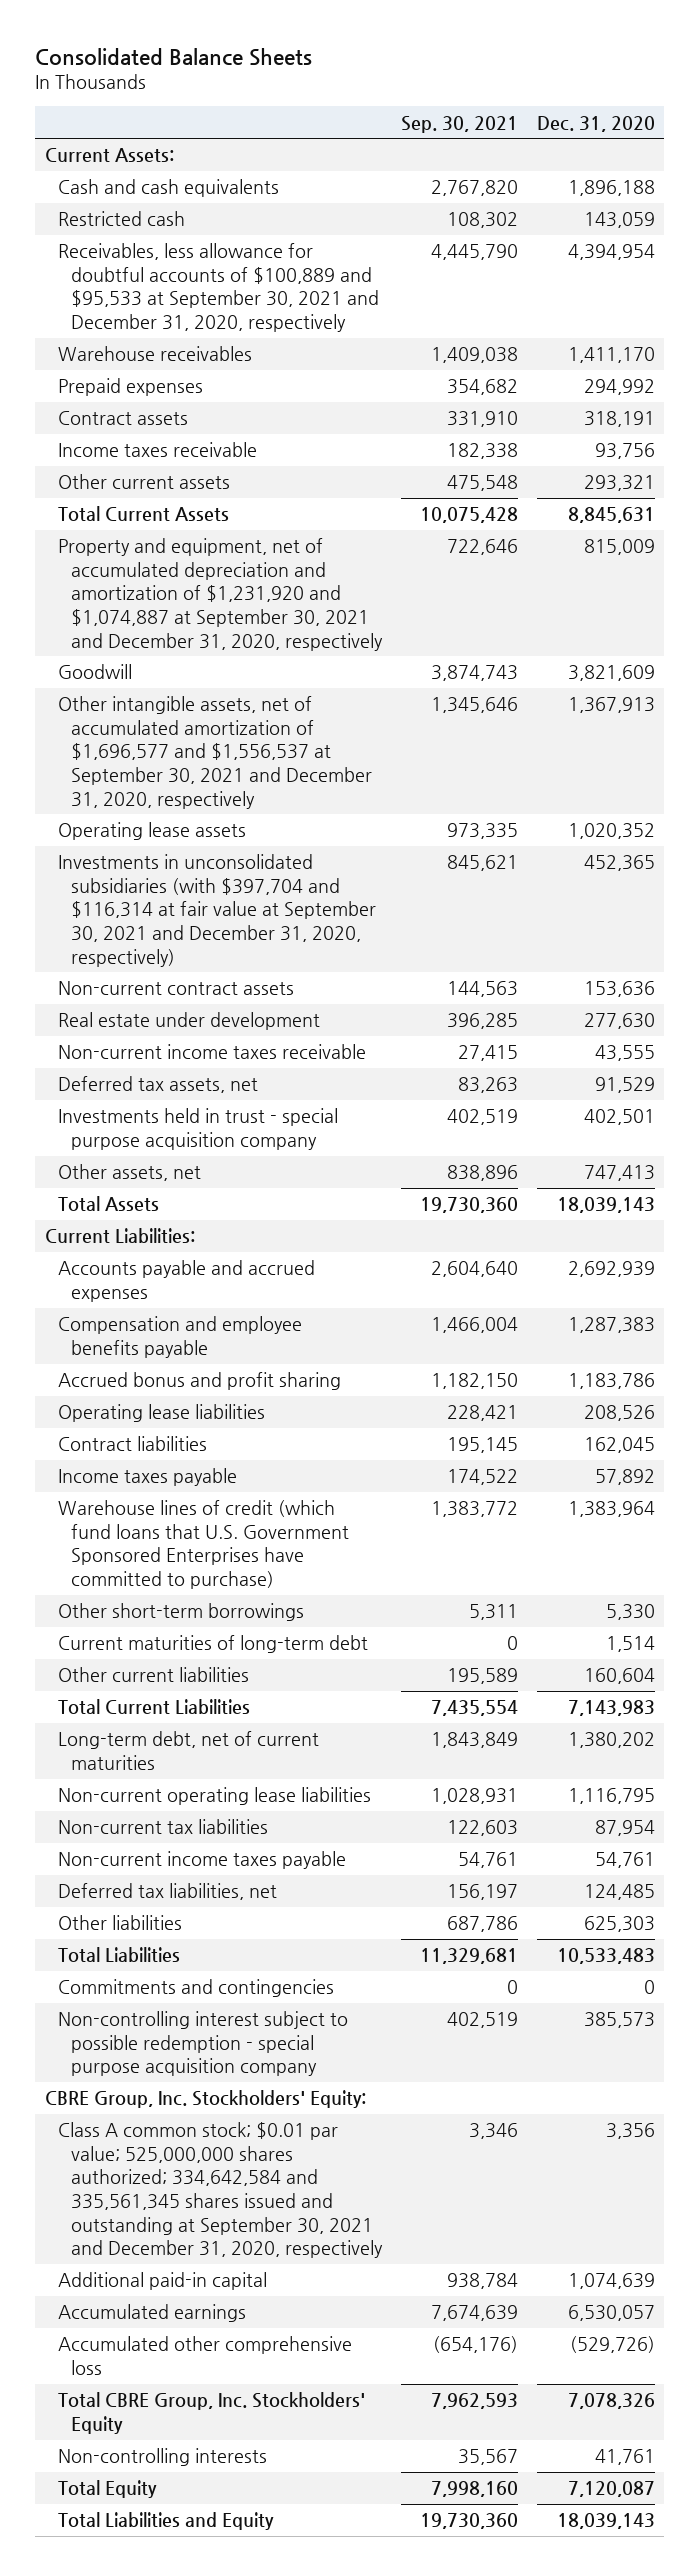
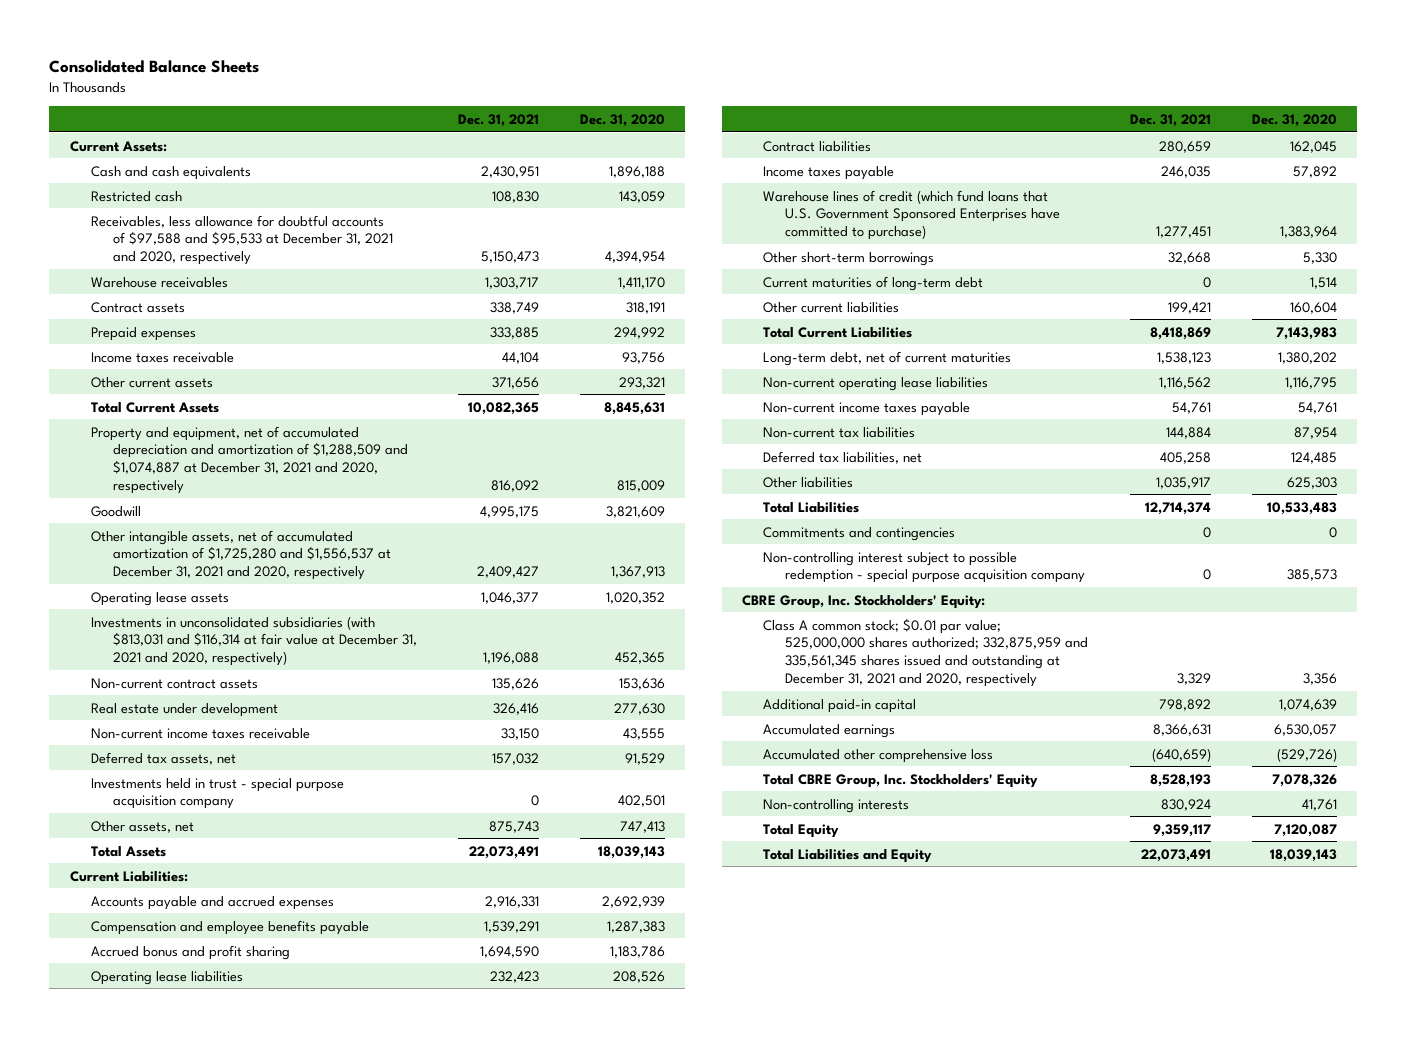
[400,115,518,133] Sep. 30, 2021 -> none
none -> [457,113,539,127] Dec. 31, 2021
[58,243,380,333] Receivables, less allowance for doubtful accounts of $100,889 and $95,533 at September 30, 2021 and December 31, 2020, respectively -> [91,214,393,266] Receivables, less allowance for doubtful accounts of $97,588 and $95,533 at December 31, 2021 and 2020, respectively
[58,378,204,397] Prepaid expenses -> [91,326,197,341] Prepaid expenses
[58,538,384,651] Property and equipment, net of accumulated depreciation and amortization of $1,231,920 and $1,074,887 at September 30, 2021 and December 31, 2020, respectively -> [91,425,408,495] Property and equipment, net of accumulated depreciation and amortization of $1,288,509 and $1,074,887 at December 31, 2021 and 2020, respectively
[58,696,373,809] Other intangible assets, net of accumulated amortization of $1,696,577 and $1,556,537 at September 30, 2021 and December 31, 2020, respectively -> [91,529,391,581] Other intangible assets, net of accumulated amortization of $1,725,280 and $1,556,537 at December 31, 2021 and 2020, respectively
[58,854,377,967] Investments in unconsolidated subsidiaries (with $397,704 and $116,314 at fair value at September 30, 2021 and December 31, 2020, respectively) -> [91,615,417,667] Investments in unconsolidated subsidiaries (with $813,031 and $116,314 at fair value at December 31, 2021 and 2020, respectively)
[58,1819,269,1835] Non-current tax liabilities -> [763,426,916,438] Non-current tax liabilities
[58,2122,384,2259] Class A common stock; $0.01 par value; 525,000,000 shares authorized; 334,642,584 and 335,561,345 shares issued and outstanding at September 30, 2021 and December 31, 2020, respectively -> [763,617,1088,688] Class A common stock; $0.01 par value; 525,000,000 shares authorized; 332,875,959 and 335,561,345 shares issued and outstanding at December 31, 2021 and 2020, respectively

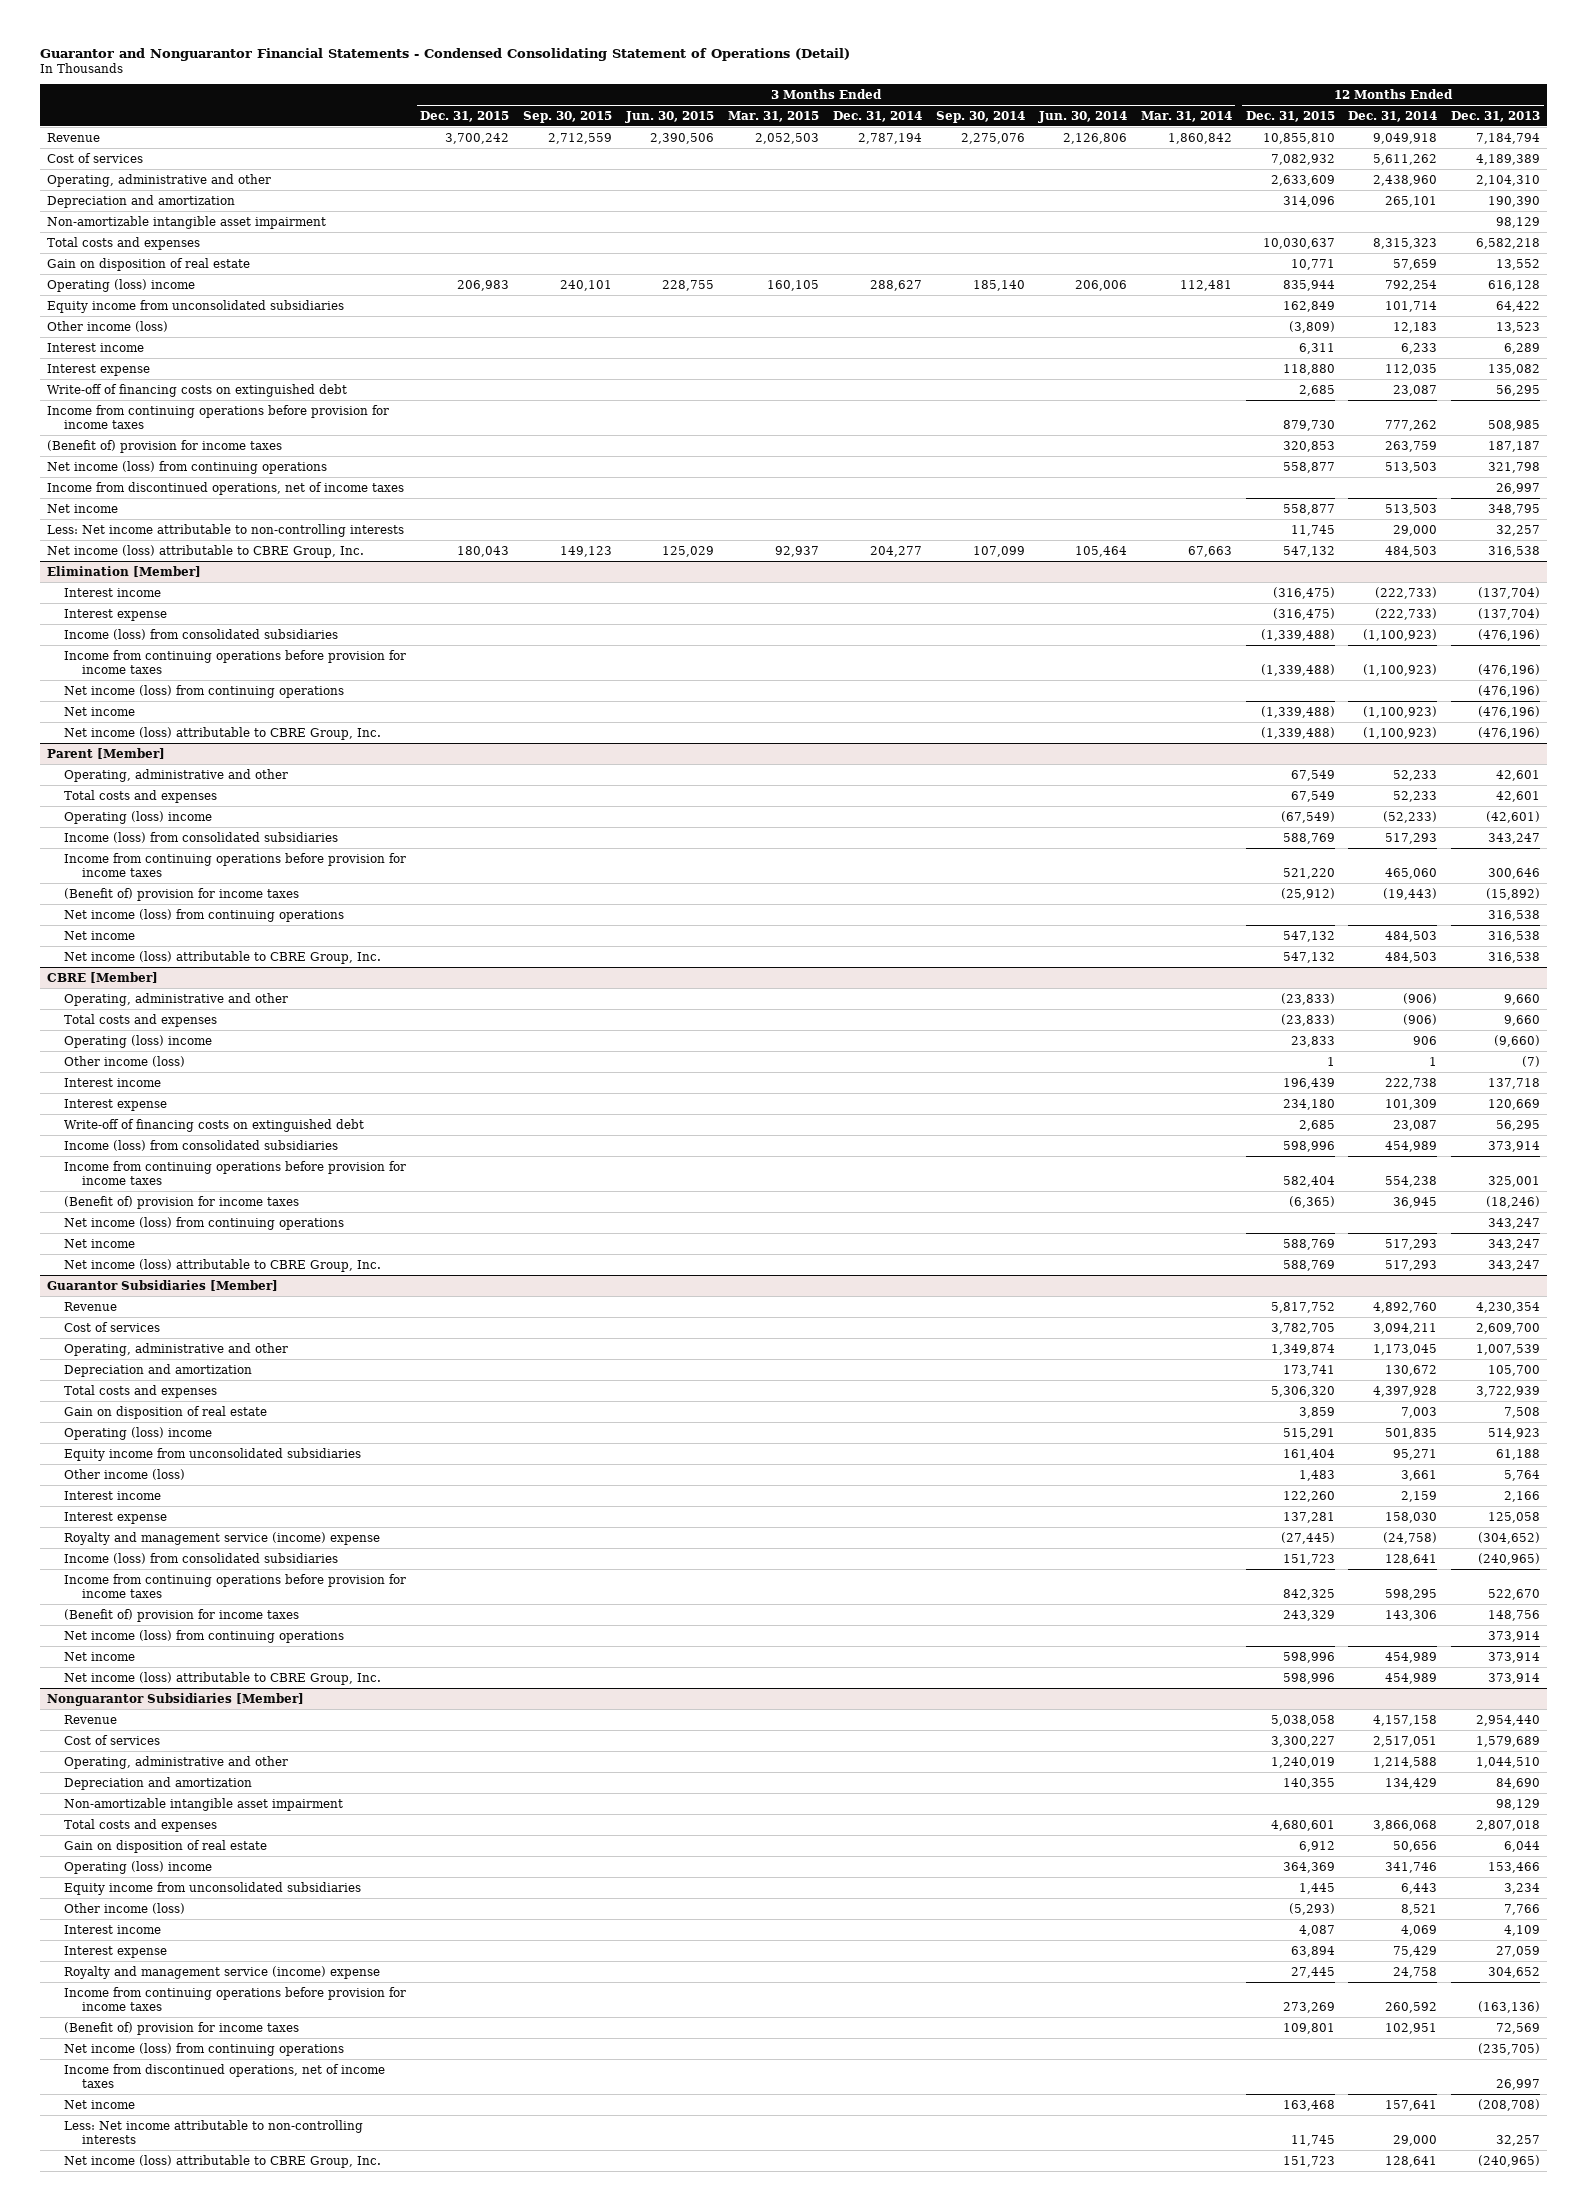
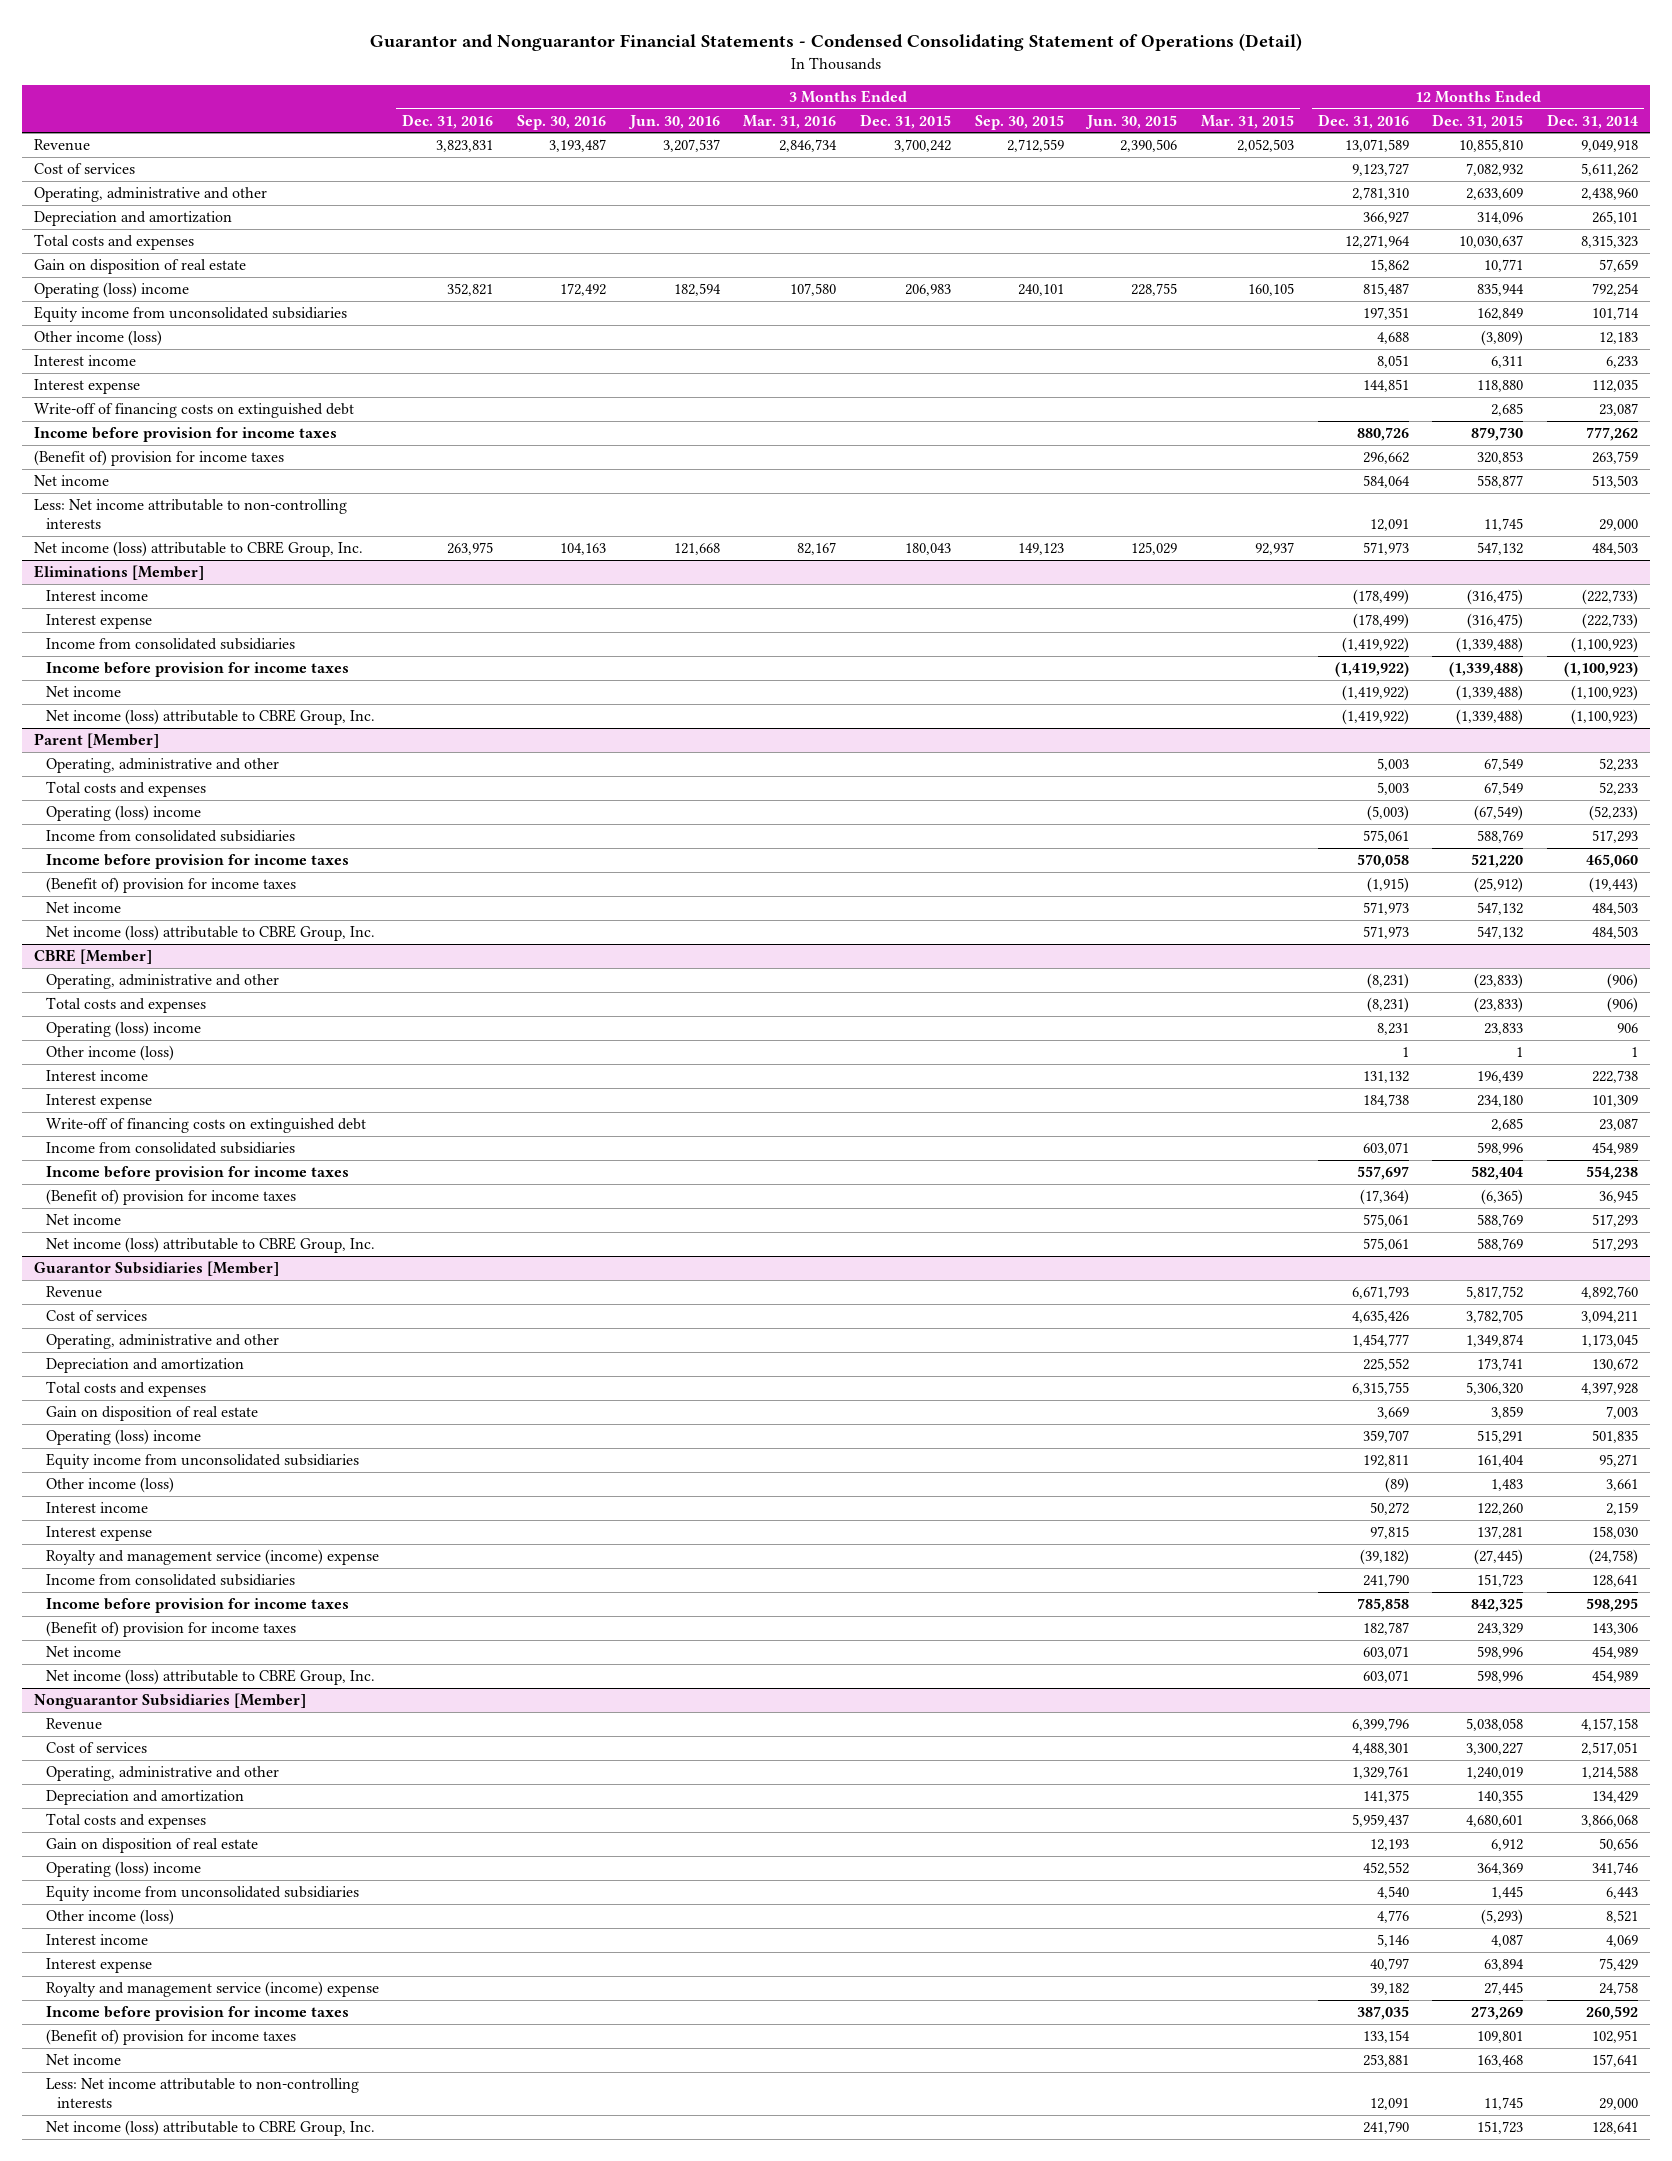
[832,110,922,122] Dec. 31, 2014 -> none
[935,110,1025,123] Sep. 30, 2014 -> none
[1037,110,1127,123] Jun. 30, 2014 -> none
[1140,110,1232,122] Mar. 31, 2014 -> none
[1451,110,1541,122] Dec. 31, 2013 -> none
none -> [402,113,494,129] Dec. 31, 2016
none -> [517,114,607,130] Sep. 30, 2016
none -> [627,114,720,129] Jun. 30, 2016
none -> [743,114,837,129] Mar. 31, 2016
none -> [1317,113,1409,129] Dec. 31, 2016
[46,215,326,229] Non-amortizable intangible asset impairment -> none
[46,404,389,429] Income from continuing operations before provision for income taxes -> [34,427,338,443] Income before provision for income taxes
[46,460,327,474] Net income (loss) from continuing operations -> none
[46,481,404,495] Income from discontinued operations, net of income taxes -> none
[46,565,201,577] Elimination [Member] -> [34,565,205,581] Eliminations [Member]
[64,684,345,698] Net income (loss) from continuing operations -> none
[64,628,339,640] Income (loss) from consolidated subsidiaries -> [45,638,295,651] Income from consolidated subsidiaries
[64,649,407,674] Income from continuing operations before provision for income taxes -> [45,662,349,678] Income before provision for income taxes
[64,831,339,843] Income (loss) from consolidated subsidiaries -> [45,830,295,843] Income from consolidated subsidiaries
[64,852,407,877] Income from continuing operations before provision for income taxes -> [45,854,349,870] Income before provision for income taxes
[64,908,345,922] Net income (loss) from continuing operations -> none
[64,1139,339,1151] Income (loss) from consolidated subsidiaries -> [45,1142,295,1155] Income from consolidated subsidiaries
[64,1160,407,1185] Income from continuing operations before provision for income taxes -> [45,1166,349,1182] Income before provision for income taxes
[64,1216,345,1230] Net income (loss) from continuing operations -> none
[64,1552,339,1564] Income (loss) from consolidated subsidiaries -> [45,1574,295,1587] Income from consolidated subsidiaries
[64,1573,407,1598] Income from continuing operations before provision for income taxes -> [45,1598,349,1614] Income before provision for income taxes
[64,1629,345,1643] Net income (loss) from continuing operations -> none
[64,1797,344,1811] Non-amortizable intangible asset impairment -> none
[64,1986,407,2011] Income from continuing operations before provision for income taxes -> [45,2006,349,2022] Income before provision for income taxes
[64,2042,345,2056] Net income (loss) from continuing operations -> none
[64,2063,386,2088] Income from discontinued operations, net of income taxes -> none

